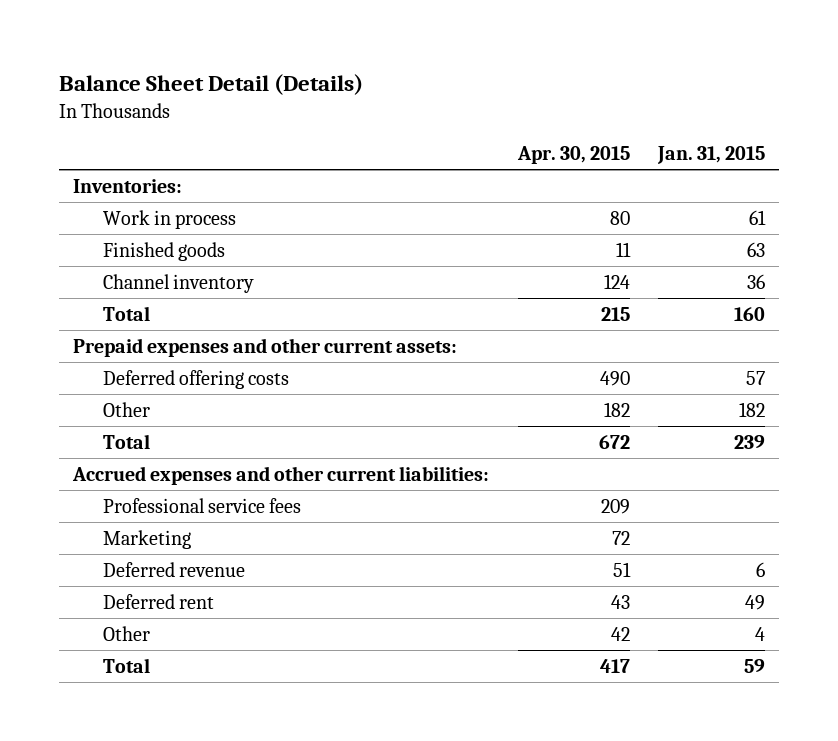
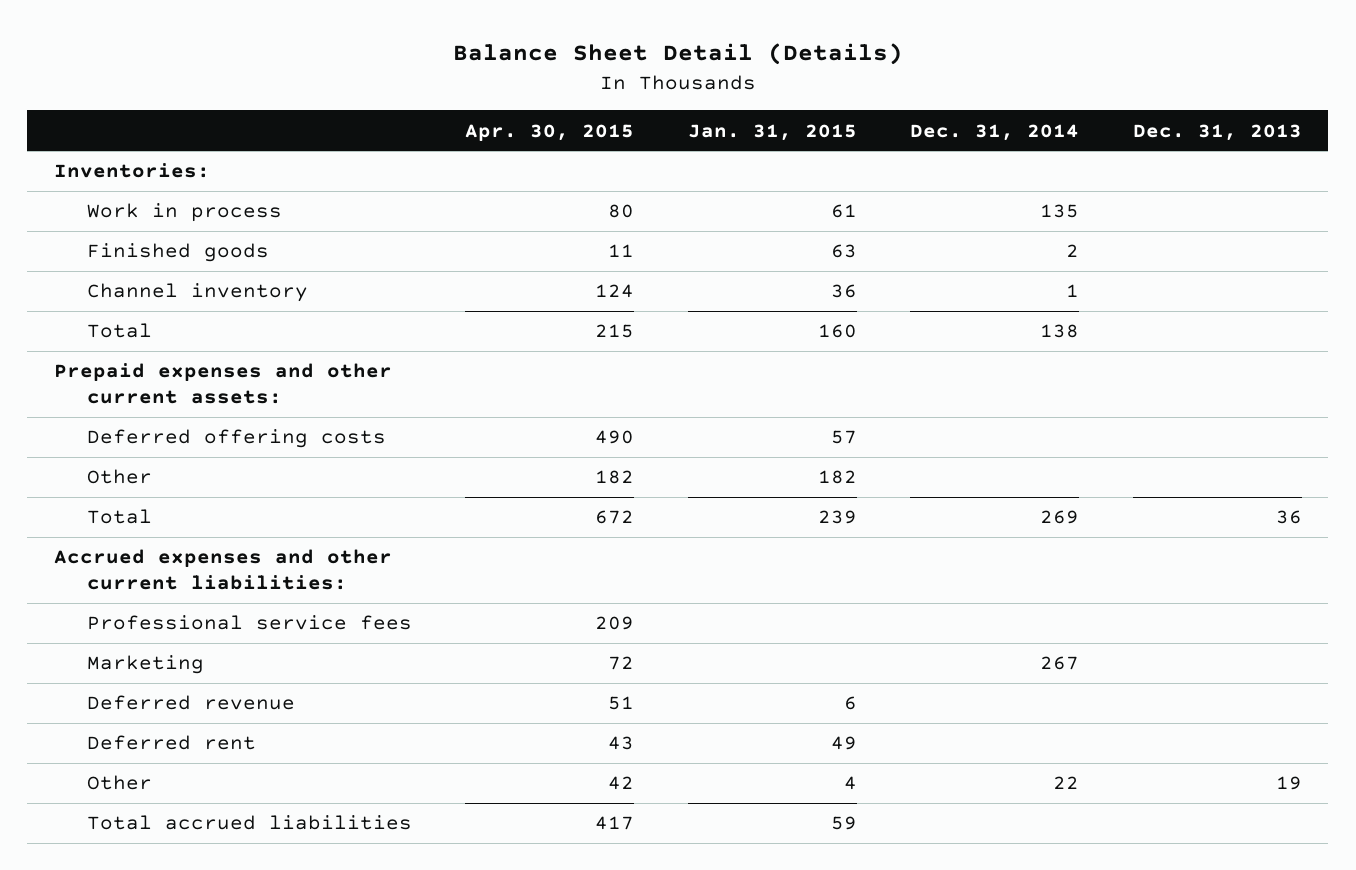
none -> [910,123,1080,141] Dec. 31, 2014
none -> [1132,123,1302,141] Dec. 31, 2013
[102,657,150,673] Total -> [86,815,412,831] Total accrued liabilities

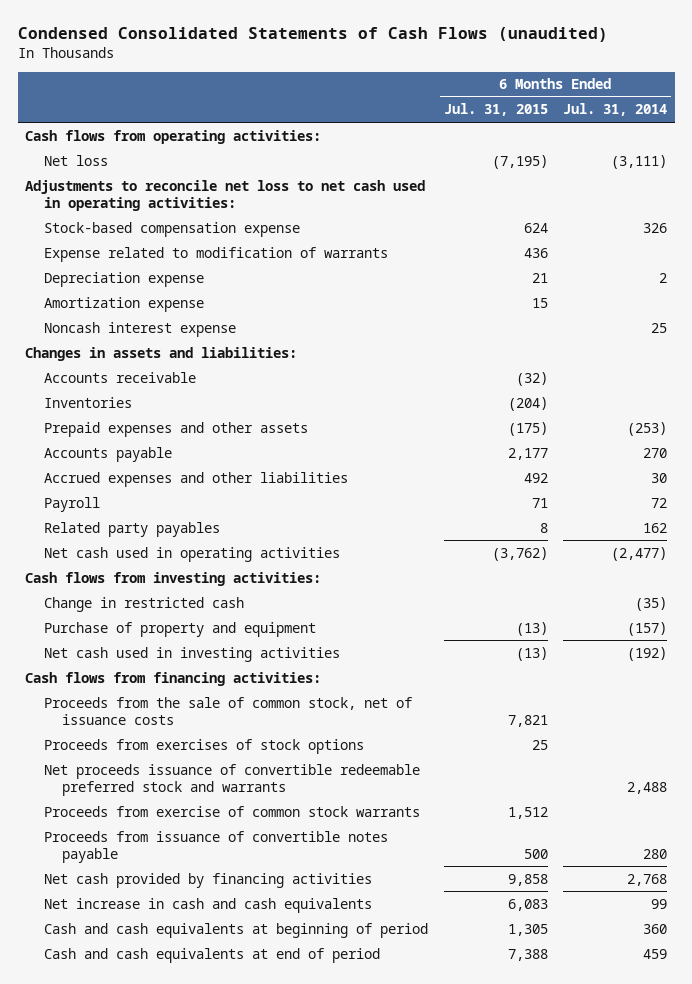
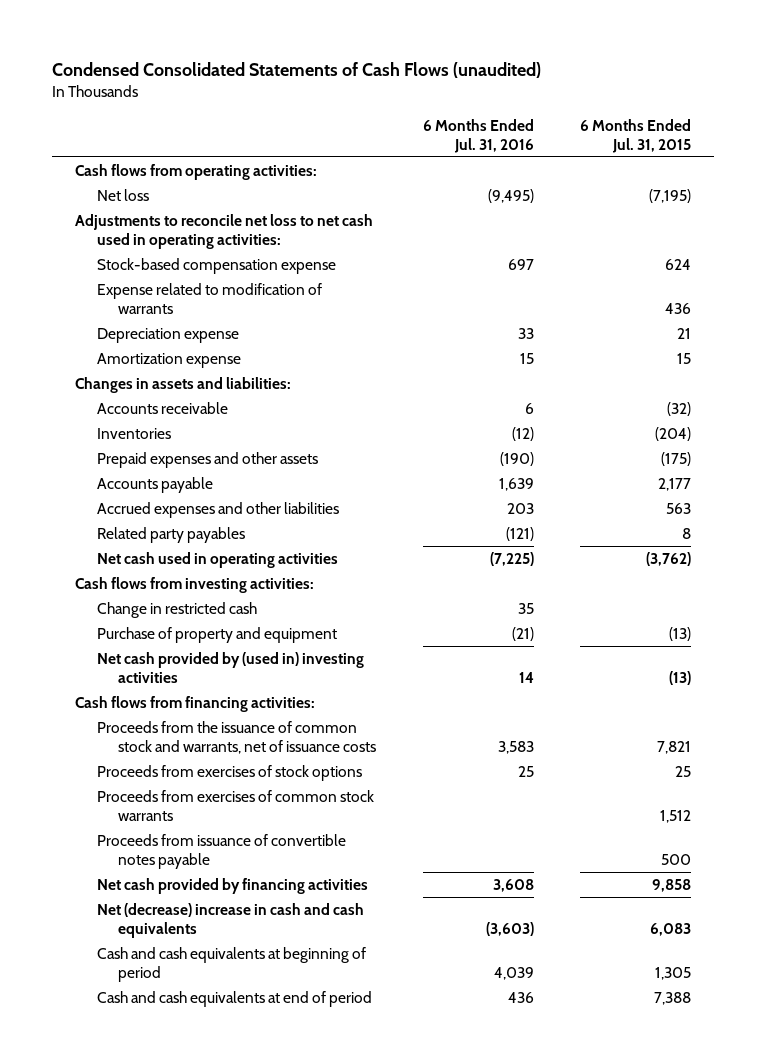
[563,103,668,117] Jul. 31, 2014 -> none
none -> [422,118,534,153] 6 Months Ended Jul. 31, 2016
[43,321,236,337] Noncash interest expense -> none
[43,496,100,512] Payroll -> none
[523,472,548,483] 492 -> [665,502,691,514] 563
[43,646,340,662] Net cash used in investing activities -> [96,651,364,683] Net cash provided by (used in) investing activities
[43,696,412,725] Proceeds from the sale of common stock, net of issuance costs -> [96,720,377,754] Proceeds from the issuance of common stock and warrants, net of issuance costs
[43,763,420,796] Net proceeds issuance of convertible redeemable preferred stock and warrants -> none
[43,805,420,817] Proceeds from exercise of common stock warrants -> [96,789,374,821] Proceeds from exercises of common stock warrants
[43,897,372,913] Net increase in cash and cash equivalents -> [96,902,364,938] Net (decrease) increase in cash and cash equivalents

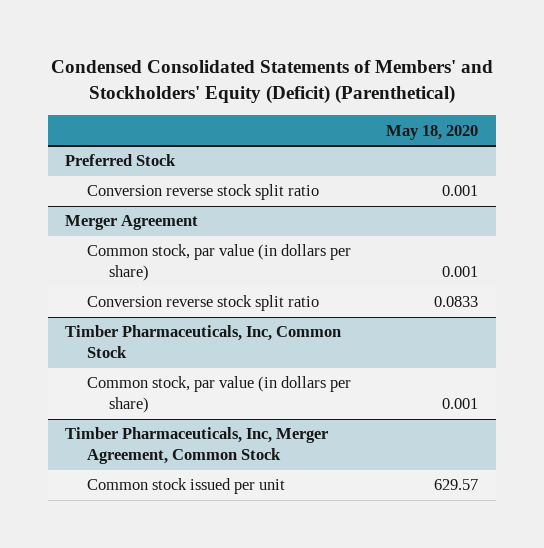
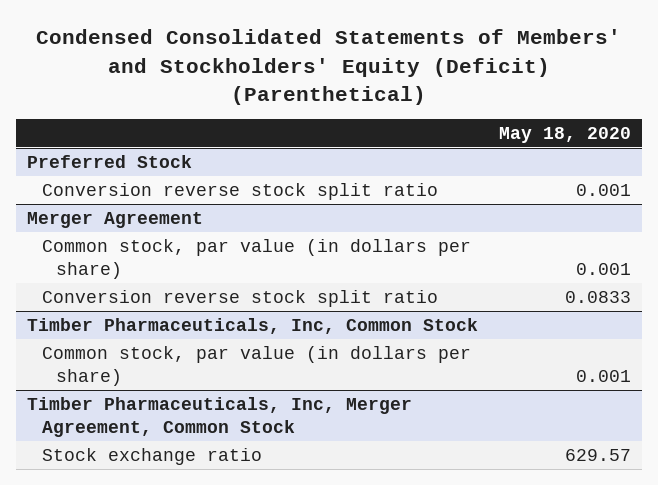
[87,478,286,495] Common stock issued per unit -> [41,447,262,465] Stock exchange ratio

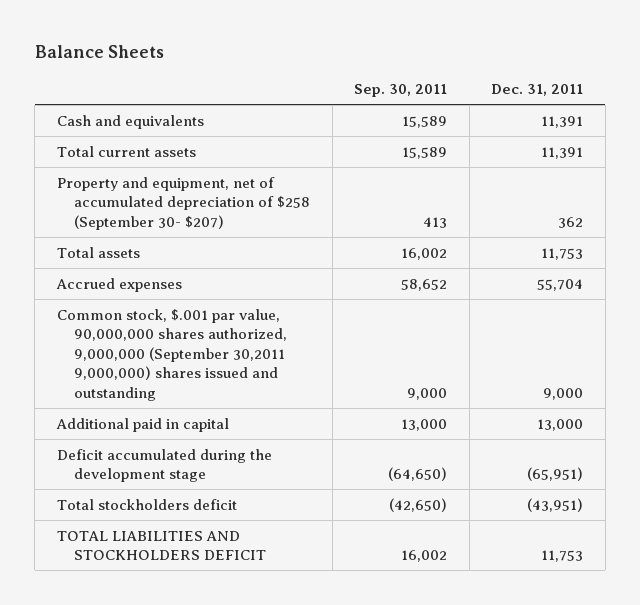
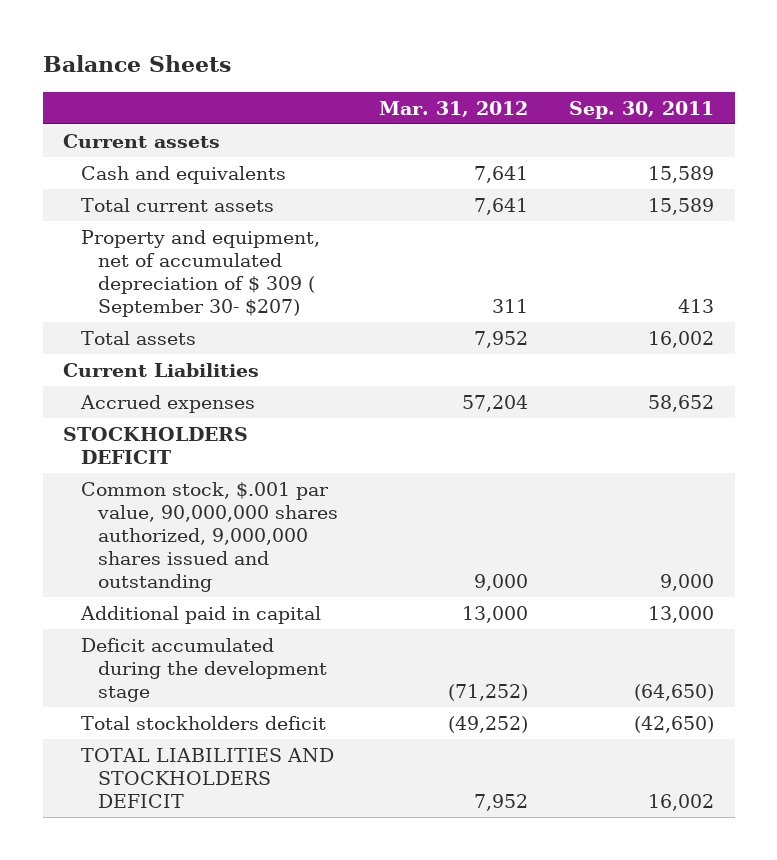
[491,83,584,96] Dec. 31, 2011 -> none
none -> [379,100,529,117] Mar. 31, 2012
none -> [63,134,221,149] Current assets
[56,176,311,230] Property and equipment, net of accumulated depreciation of $258 (September 30- $207) -> [80,230,320,317] Property and equipment, net of accumulated depreciation of $ 309 ( September 30- $207)
none -> [63,363,260,378] Current Liabilities
none -> [63,427,249,464] STOCKHOLDERS DEFICIT
[56,308,288,401] Common stock, $.001 par value, 90,000,000 shares authorized, 9,000,000 (September 30,2011 9,000,000) shares issued and outstanding -> [80,482,339,592] Common stock, $.001 par value, 90,000,000 shares authorized, 9,000,000 shares issued and outstanding

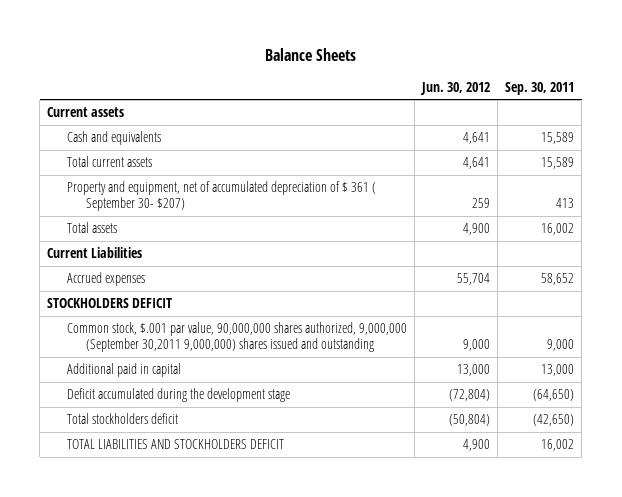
[379,100,529,117] Mar. 31, 2012 -> none
none -> [419,81,490,95] Jun. 30, 2012
[80,230,320,317] Property and equipment, net of accumulated depreciation of $ 309 ( September 30- $207) -> [66,181,376,212] Property and equipment, net of accumulated depreciation of $ 361 ( September 30- $207)
[80,482,339,592] Common stock, $.001 par value, 90,000,000 shares authorized, 9,000,000 shares issued and outstanding -> [66,322,407,353] Common stock, $.001 par value, 90,000,000 shares authorized, 9,000,000 (September 30,2011 9,000,000) shares issued and outstanding

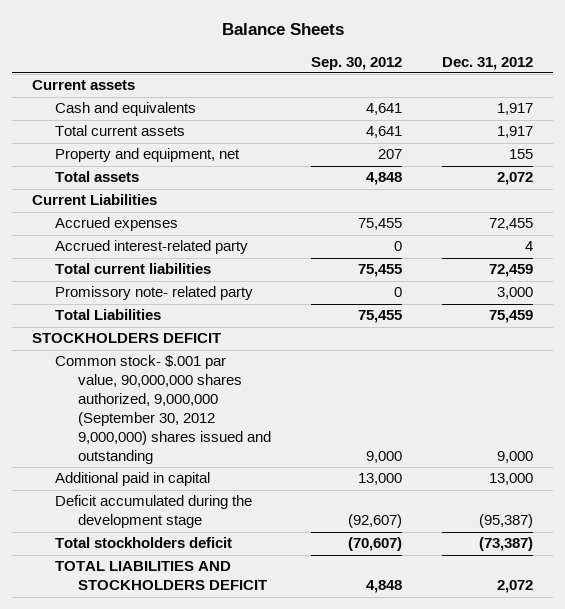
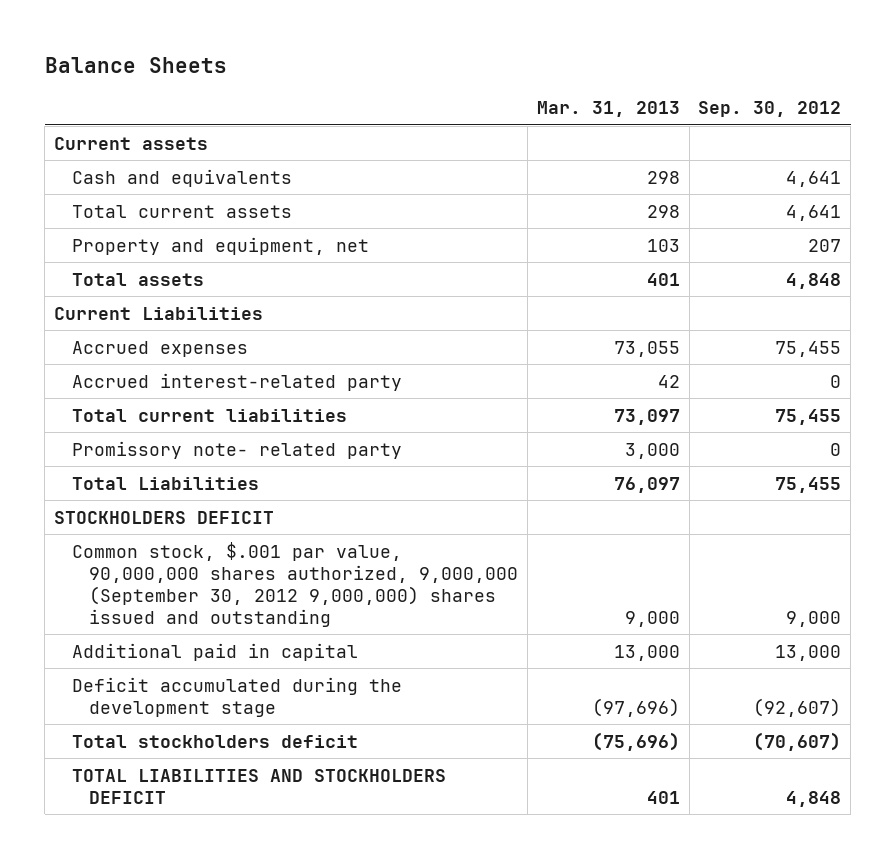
[441,56,533,70] Dec. 31, 2012 -> none
none -> [536,101,680,118] Mar. 31, 2013
[55,355,271,465] Common stock- $.001 par value, 90,000,000 shares authorized, 9,000,000 (September 30, 2012 9,000,000) shares issued and outstanding -> [71,541,519,627] Common stock, $.001 par value, 90,000,000 shares authorized, 9,000,000 (September 30, 2012 9,000,000) shares issued and outstanding

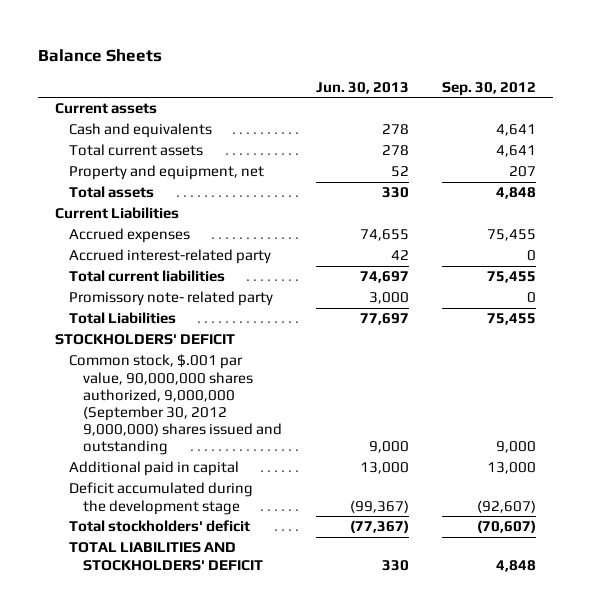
[536,101,680,118] Mar. 31, 2013 -> none
none -> [315,81,409,94] Jun. 30, 2013
[54,510,275,524] STOCKHOLDERS DEFICIT -> [54,334,235,346] STOCKHOLDERS' DEFICIT
[71,734,358,748] Total stockholders deficit -> [68,520,250,533] Total stockholders' deficit
[71,768,446,804] TOTAL LIABILITIES AND STOCKHOLDERS DEFICIT -> [68,542,264,571] TOTAL LIABILITIES AND STOCKHOLDERS' DEFICIT

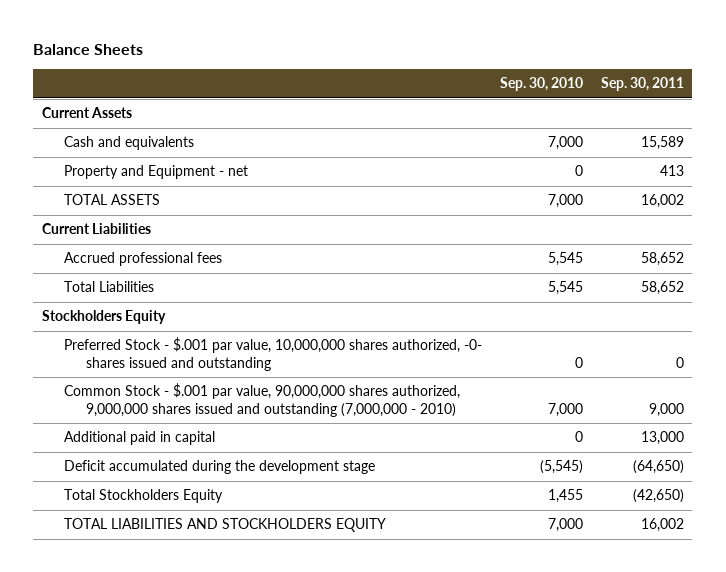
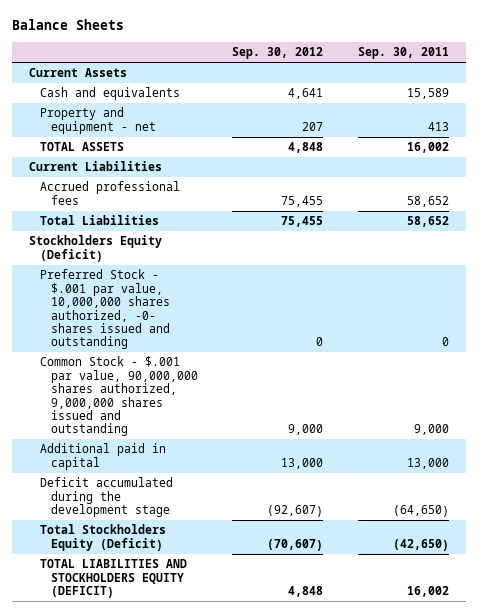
[499,77,583,92] Sep. 30, 2010 -> none
none -> [232,47,324,60] Sep. 30, 2012
[63,165,248,180] Property and Equipment - net -> [40,107,157,134] Property and equipment - net
[41,310,166,325] Stockholders Equity -> [29,235,163,262] Stockholders Equity (Deficit)
[63,383,460,417] Common Stock - $.001 par value, 90,000,000 shares authorized, 9,000,000 shares issued and outstanding (7,000,000 - 2010) -> [40,356,199,437] Common Stock - $.001 par value, 90,000,000 shares authorized, 9,000,000 shares issued and outstanding
[63,489,223,504] Total Stockholders Equity -> [40,524,167,551] Total Stockholders Equity (Deficit)
[63,518,386,533] TOTAL LIABILITIES AND STOCKHOLDERS EQUITY -> [40,559,188,599] TOTAL LIABILITIES AND STOCKHOLDERS EQUITY (DEFICIT)

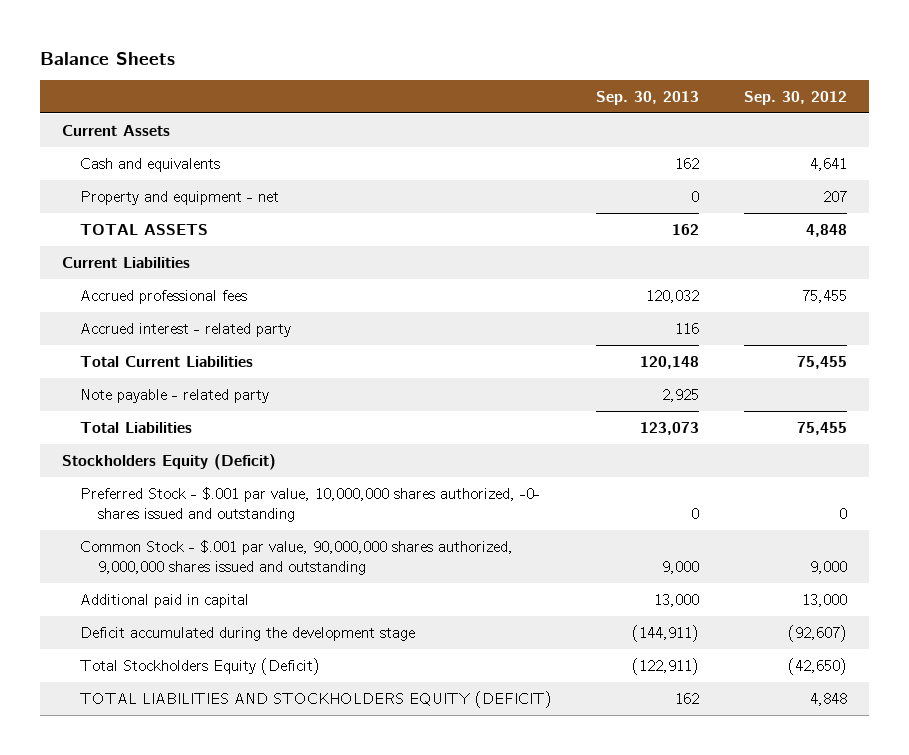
[357,47,449,60] Sep. 30, 2011 -> none
none -> [596,91,700,106] Sep. 30, 2013
none -> [79,322,291,337] Accrued interest - related party
none -> [79,355,253,367] Total Current Liabilities
none -> [79,388,269,403] Note payable - related party
[267,538,324,551] (70,607) -> [787,657,847,675] (42,650)

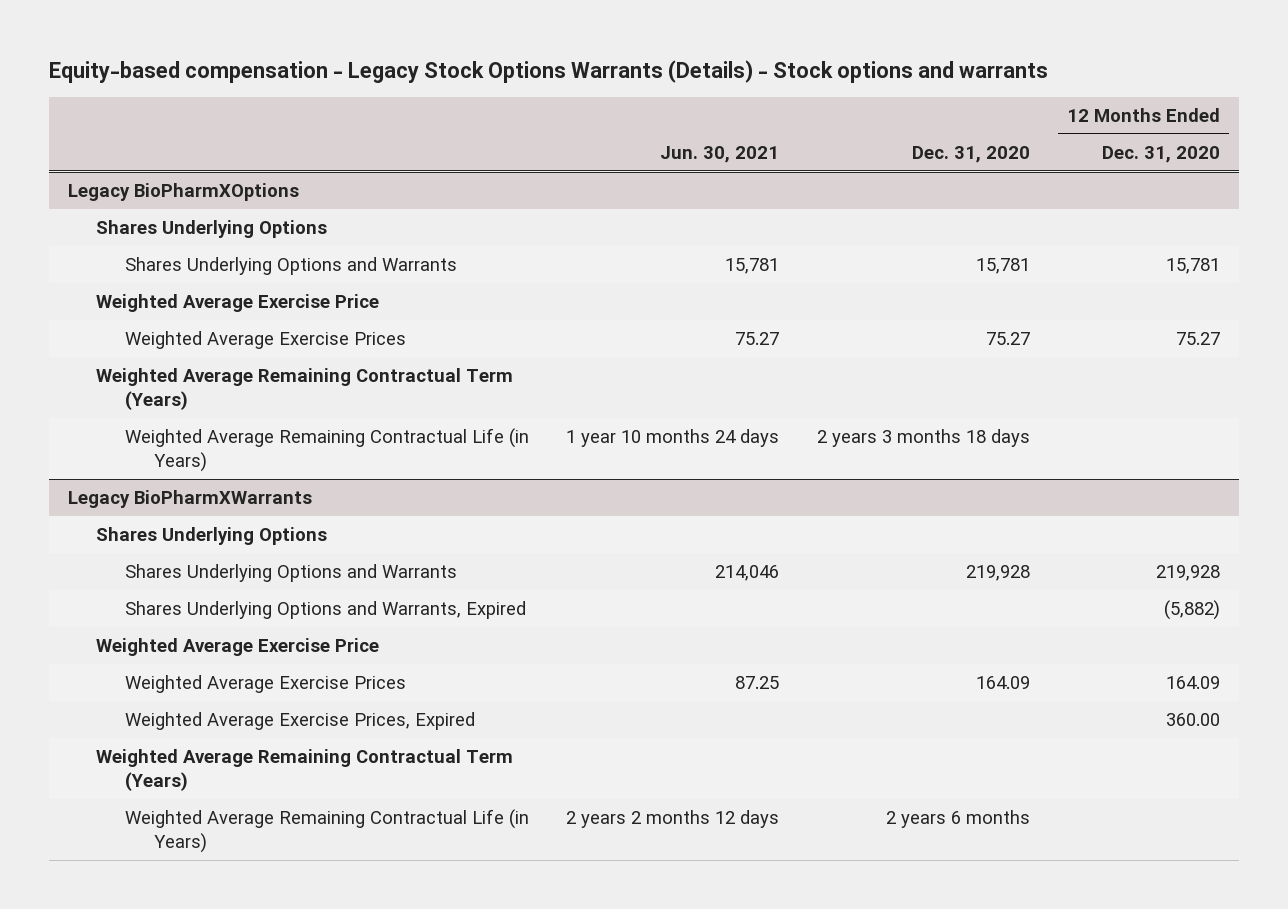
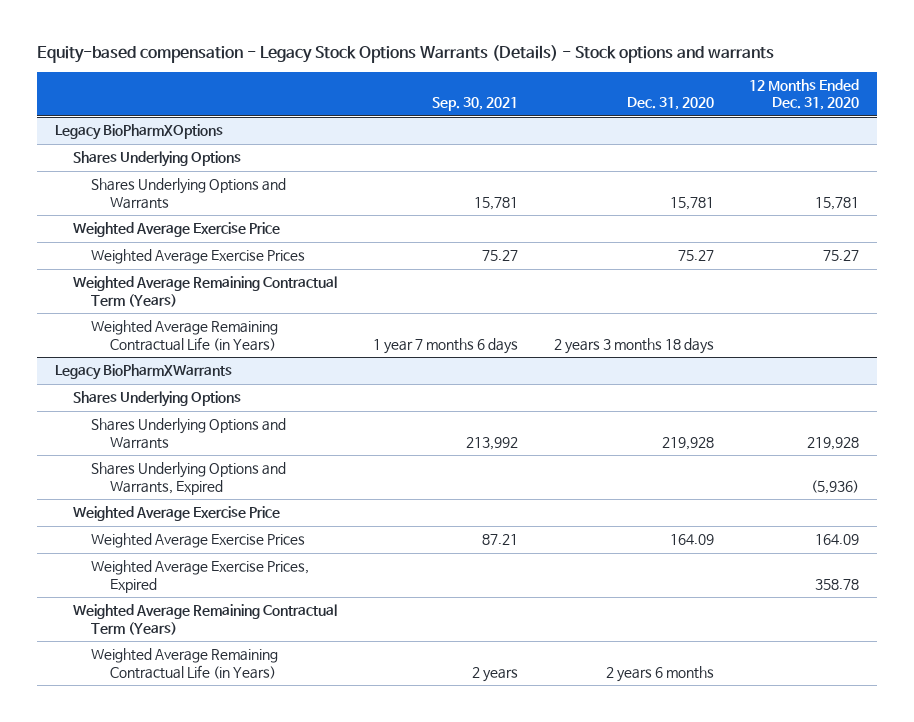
[660,145,780,163] Jun. 30, 2021 -> none
none -> [431,97,518,112] Sep. 30, 2021
[1164,600,1221,621] (5,882) -> [811,479,860,494] (5,936)
[1166,713,1221,727] 360.00 -> [815,578,860,590] 358.78

